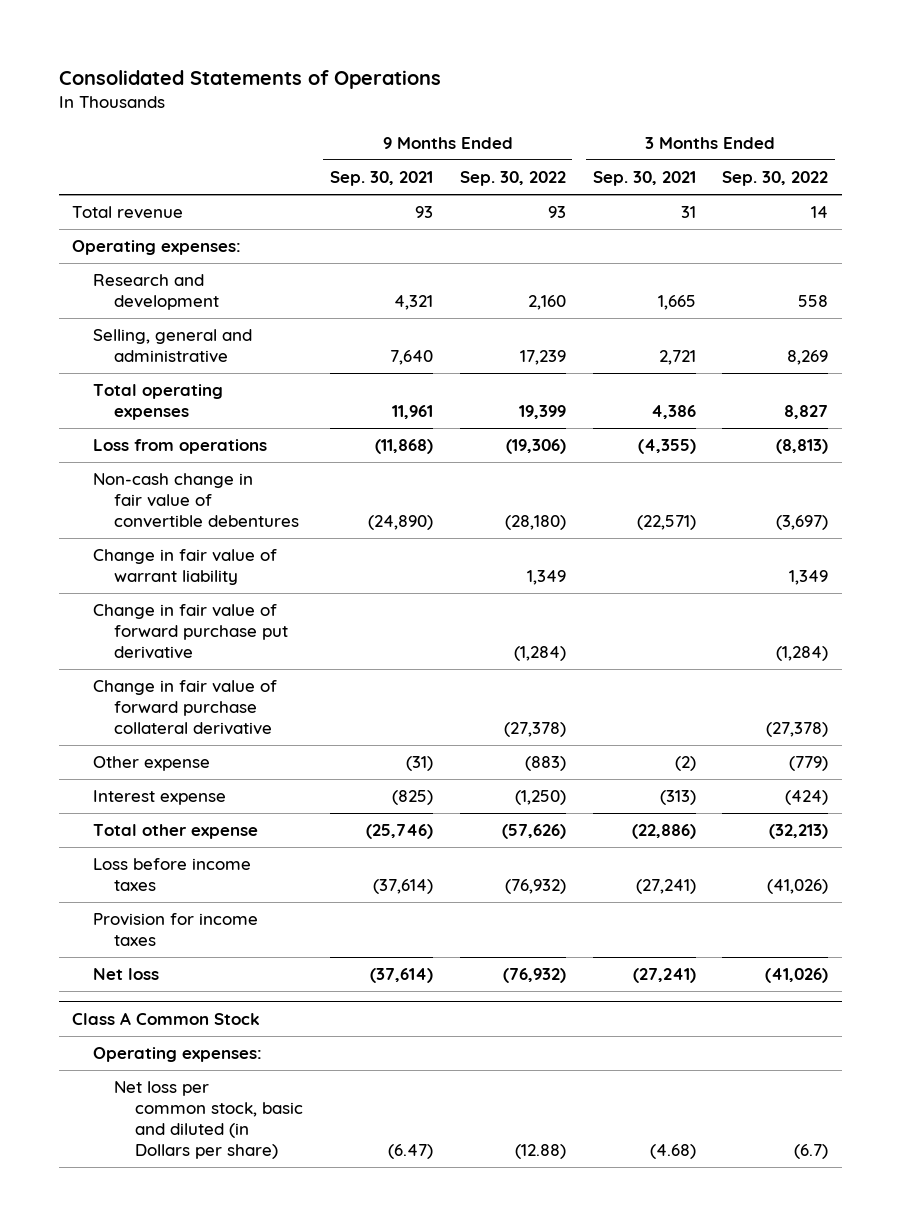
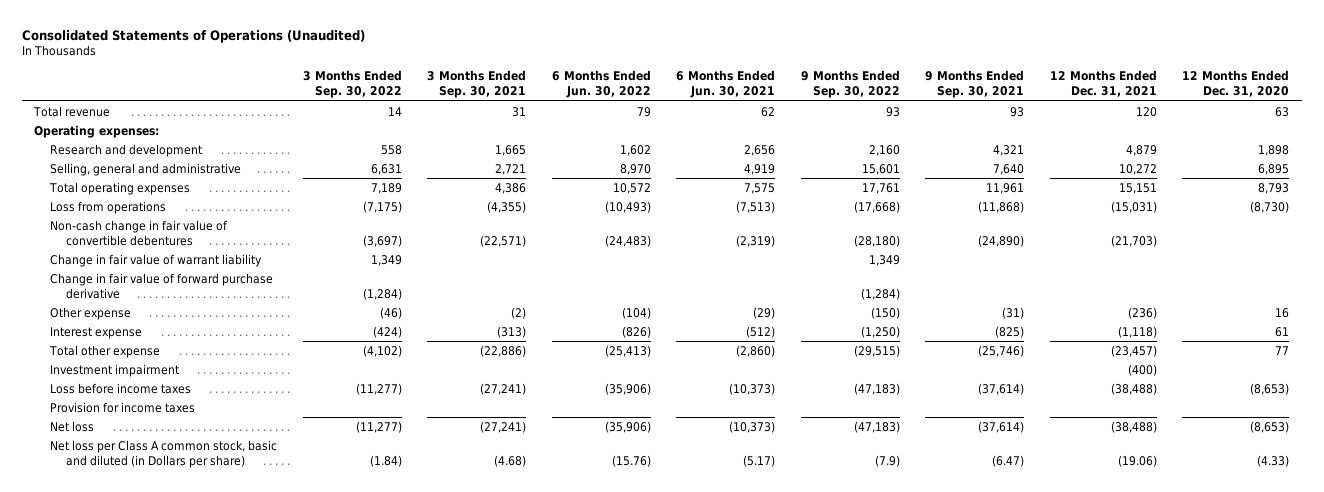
[58,70,441,90] Consolidated Statements of Operations -> [21,29,365,43] Consolidated Statements of Operations (Unaudited)
none -> [551,70,651,99] 6 Months Ended Jun. 30, 2022
none -> [676,70,776,99] 6 Months Ended Jun. 30, 2021
none -> [1049,70,1157,98] 12 Months Ended Dec. 31, 2021
none -> [1182,70,1290,98] 12 Months Ended Dec. 31, 2020
[519,350,566,366] 17,239 -> [861,163,900,175] 15,601
[787,350,829,366] 8,269 -> [370,163,402,175] 6,631
[518,405,566,420] 19,399 -> [861,182,900,194] 17,761
[784,405,829,420] 8,827 -> [370,182,402,194] 7,189
[505,439,566,455] (19,306) -> [853,200,900,213] (17,668)
[776,439,829,455] (8,813) -> [362,200,402,213] (7,175)
[92,680,277,735] Change in fair value of forward purchase collateral derivative -> none
[92,604,288,659] Change in fair value of forward purchase put derivative -> [49,272,273,299] Change in fair value of forward purchase derivative
[524,756,566,772] (883) -> [870,306,900,319] (150)
[789,756,829,772] (779) -> [379,306,402,319] (46)
[501,824,566,840] (57,626) -> [853,344,900,357] (29,515)
[769,824,829,840] (32,213) -> [362,344,402,357] (4,102)
none -> [49,363,179,377] Investment impairment
[504,879,566,895] (76,932) -> [853,382,900,395] (47,183)
[767,879,829,895] (41,026) -> [355,382,402,395] (11,277)
[71,1011,260,1025] Class A Common Stock -> none
[92,1047,262,1063] Operating expenses: -> none
[502,968,566,984] (76,932) -> [853,420,900,433] (47,183)
[765,968,829,984] (41,026) -> [355,420,402,433] (11,277)
[113,1081,303,1159] Net loss per common stock, basic and diluted (in Dollars per share) -> [49,439,277,468] Net loss per Class A common stock, basic and diluted (in Dollars per share)
[514,1143,566,1159] (12.88) -> [874,454,900,467] (7.9)
[794,1143,829,1159] (6.7) -> [369,454,402,467] (1.84)

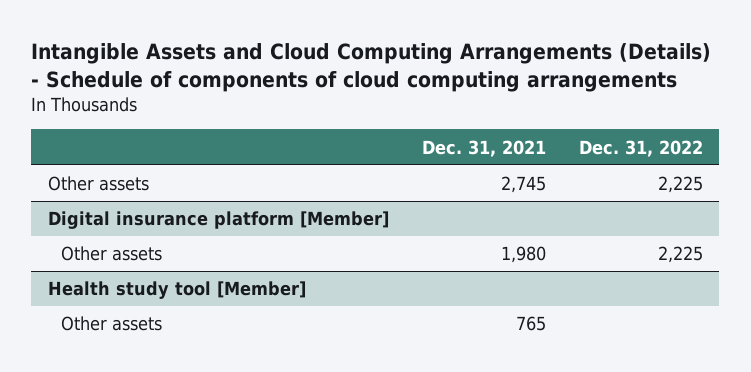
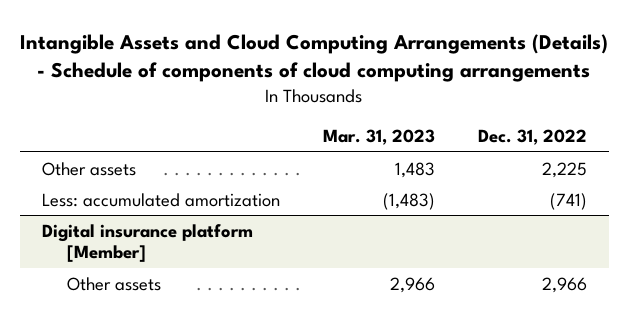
[421,139,546,157] Dec. 31, 2021 -> none
none -> [322,129,435,146] Mar. 31, 2023
none -> [41,192,280,207] Less: accumulated amortization
[47,281,306,300] Health study tool [Member] -> none
[60,316,162,332] Other assets -> none
[657,246,703,264] 2,225 -> [542,276,588,293] 2,966

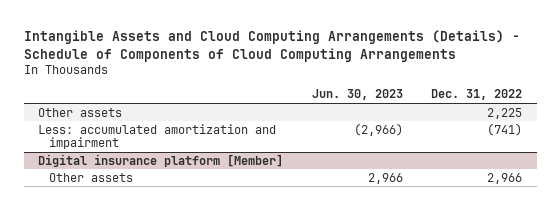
[20,33,609,83] Intangible Assets and Cloud Computing Arrangements (Details) - Schedule of components of cloud computing arrangements -> [23,30,520,62] Intangible Assets and Cloud Computing Arrangements (Details) - Schedule of Components of Cloud Computing Arrangements
[322,129,435,146] Mar. 31, 2023 -> none
none -> [311,89,403,101] Jun. 30, 2023
[41,192,280,207] Less: accumulated amortization -> [38,123,277,149] Less: accumulated amortization and impairment

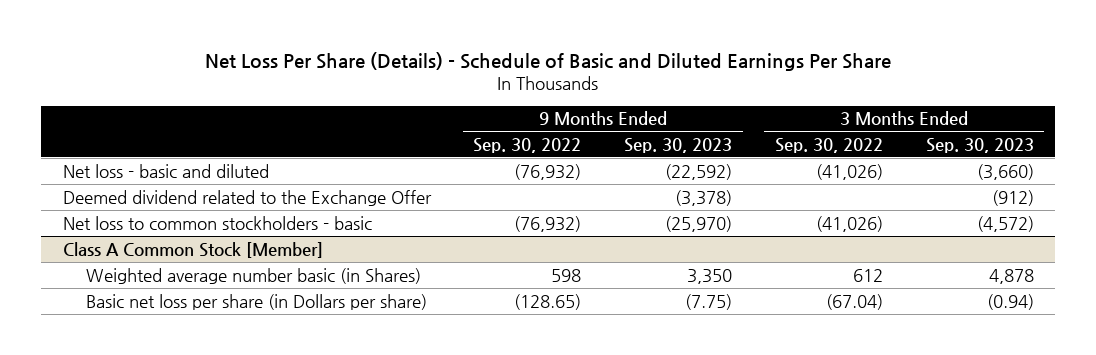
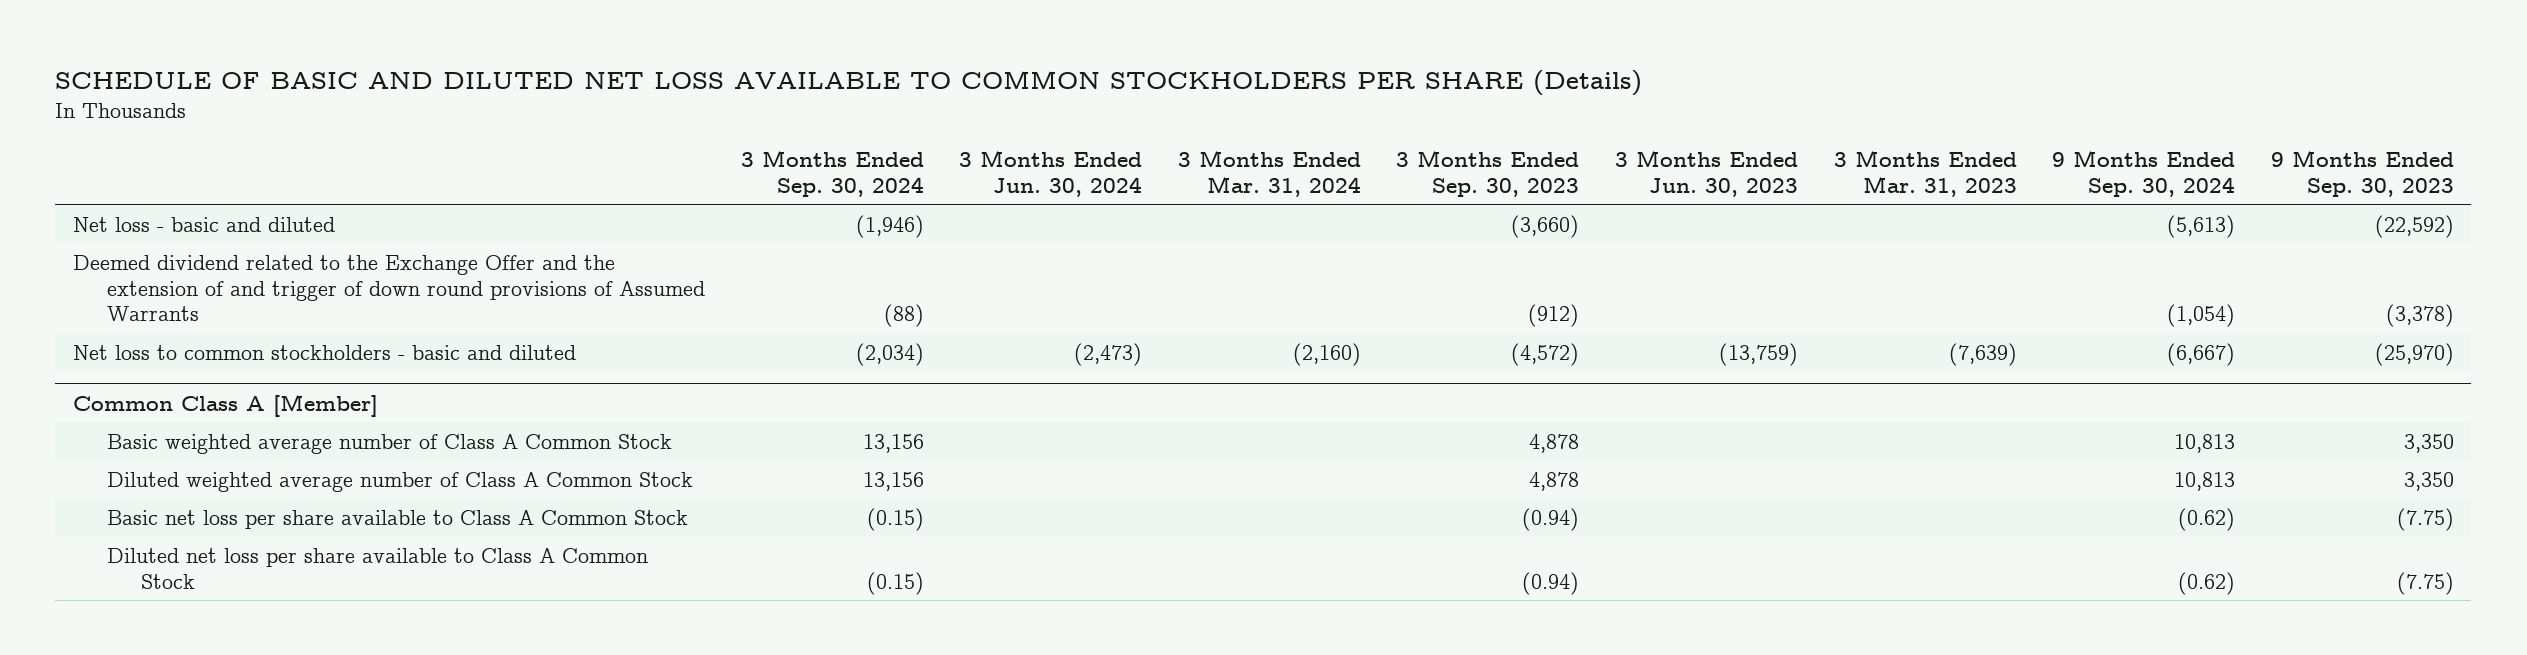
[205,51,892,71] Net Loss Per Share (Details) - Schedule of Basic and Diluted Earnings Per Share -> [55,70,1643,97] SCHEDULE OF BASIC AND DILUTED NET LOSS AVAILABLE TO COMMON STOCKHOLDERS PER SHARE (Details)
[473,137,582,153] Sep. 30, 2022 -> none
[774,137,883,153] Sep. 30, 2022 -> none
none -> [740,149,924,197] 3 Months Ended Sep. 30, 2024
none -> [959,149,1143,197] 3 Months Ended Jun. 30, 2024
none -> [1177,149,1361,197] 3 Months Ended Mar. 31, 2024
none -> [1614,149,1798,197] 3 Months Ended Jun. 30, 2023
none -> [1833,149,2017,197] 3 Months Ended Mar. 31, 2023
none -> [2052,149,2236,197] 9 Months Ended Sep. 30, 2024
[62,189,432,206] Deemed dividend related to the Exchange Offer -> [73,254,706,322] Deemed dividend related to the Exchange Offer and the extension of and trigger of down round provisions of Assumed Warrants
[62,215,372,230] Net loss to common stockholders - basic -> [73,344,577,360] Net loss to common stockholders - basic and diluted
[62,241,323,258] Class A Common Stock [Member] -> [73,393,379,417] Common Class A [Member]
[86,267,422,284] Weighted average number basic (in Shares) -> [107,433,673,454] Basic weighted average number of Class A Common Stock
none -> [107,471,694,492] Diluted weighted average number of Class A Common Stock
[86,293,428,310] Basic net loss per share (in Dollars per share) -> [107,509,689,529] Basic net loss per share available to Class A Common Stock
none -> [107,547,649,589] Diluted net loss per share available to Class A Common Stock

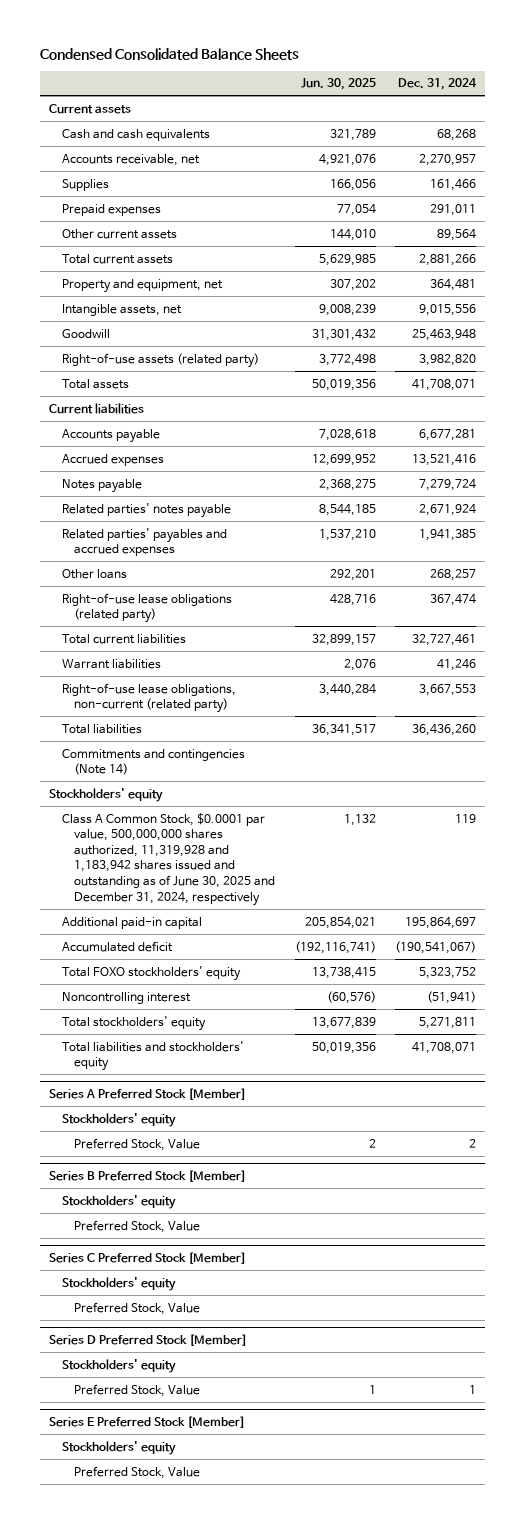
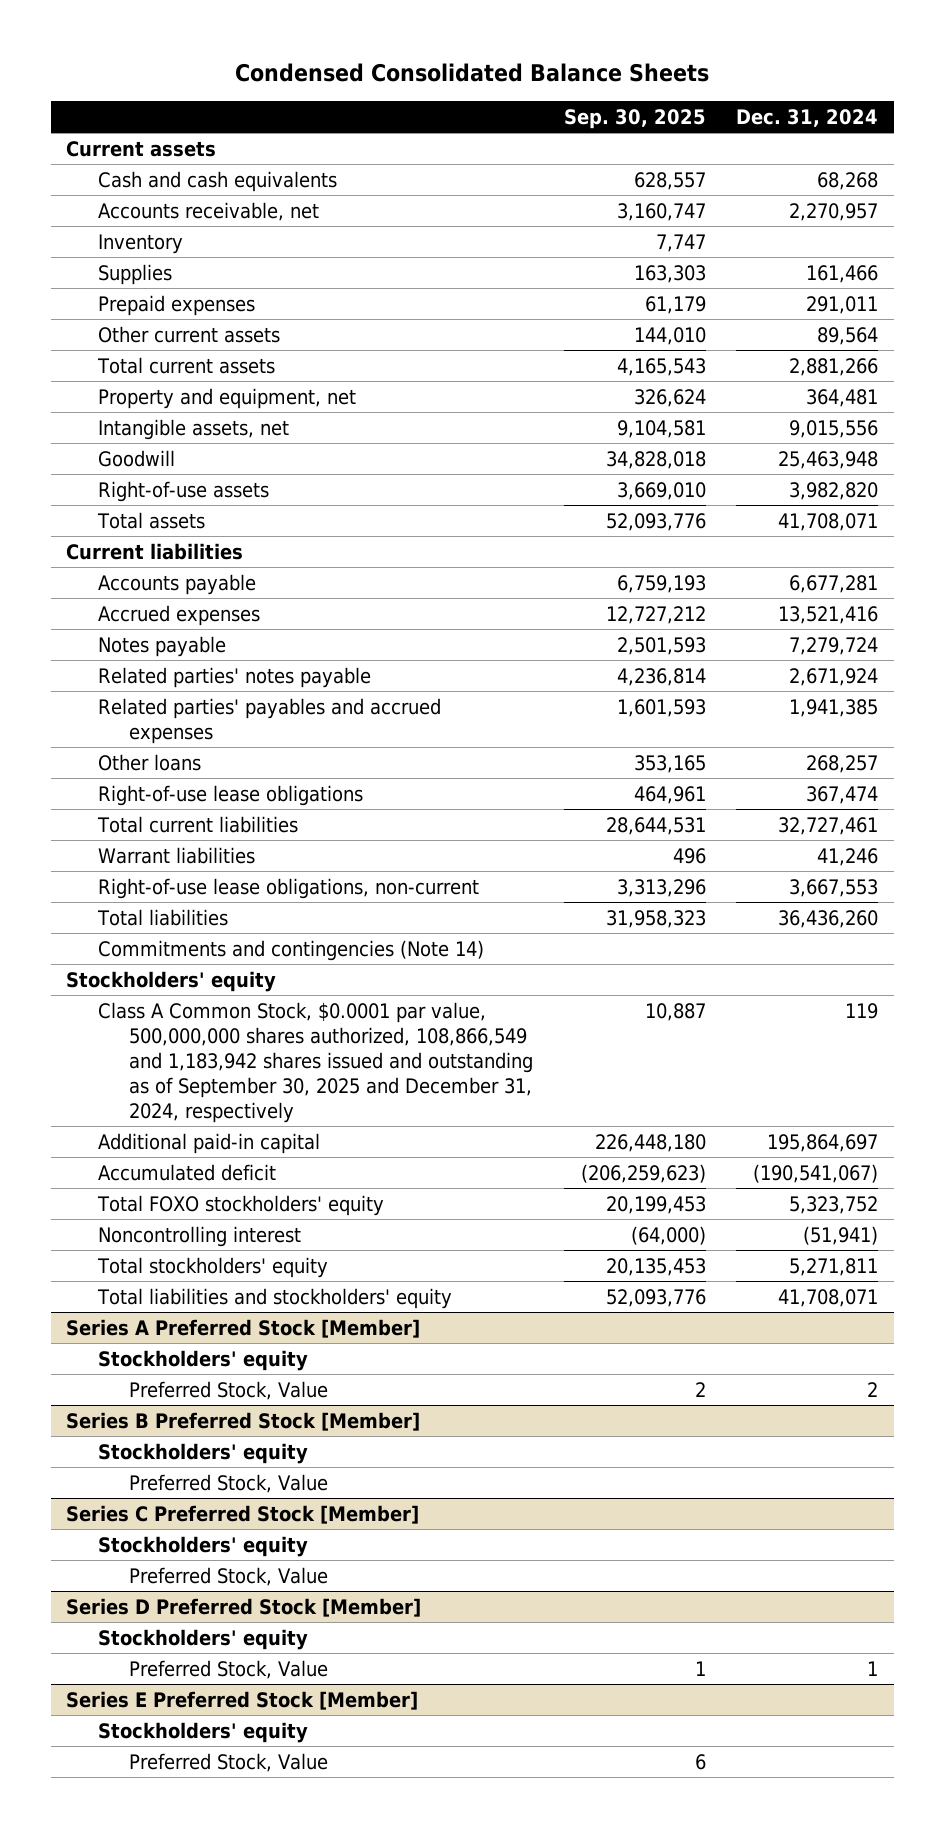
[300,78,376,91] Jun. 30, 2025 -> none
none -> [563,109,706,130] Sep. 30, 2025
none -> [97,233,183,254] Inventory
[61,352,259,368] Right-of-use assets (related party) -> [97,480,269,502] Right-of-use assets
[61,592,232,624] Right-of-use lease obligations (related party) -> [97,784,363,806] Right-of-use lease obligations
[61,682,236,714] Right-of-use lease obligations, non-current (related party) -> [97,877,479,899] Right-of-use lease obligations, non-current
[61,812,276,906] Class A Common Stock, $0.0001 par value, 500,000,000 shares authorized, 11,319,928 and 1,183,942 shares issued and outstanding as of June 30, 2025 and December 31, 2024, respectively -> [97,1001,534,1123] Class A Common Stock, $0.0001 par value, 500,000,000 shares authorized, 108,866,549 and 1,183,942 shares issued and outstanding as of September 30, 2025 and December 31, 2024, respectively

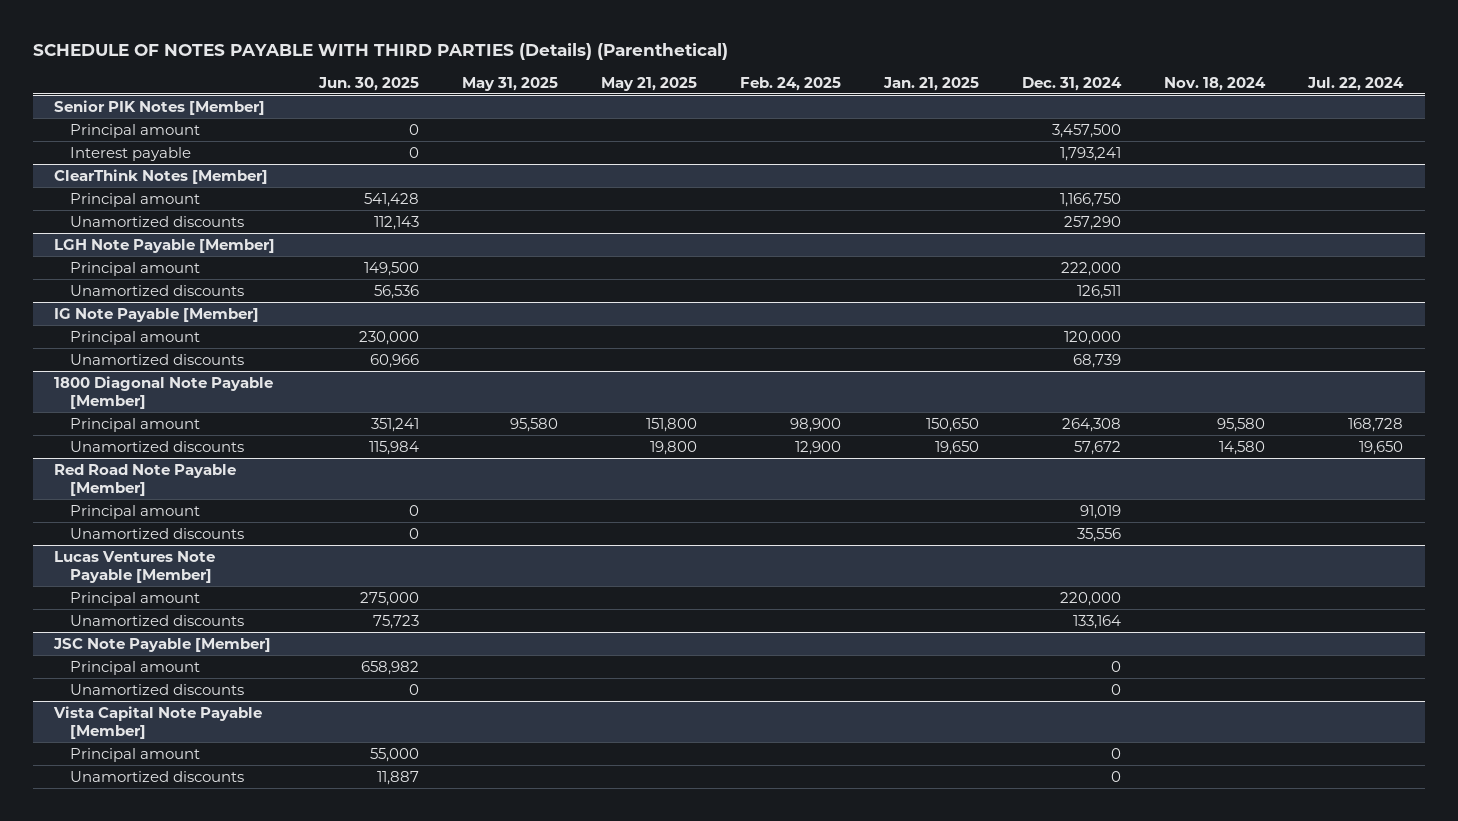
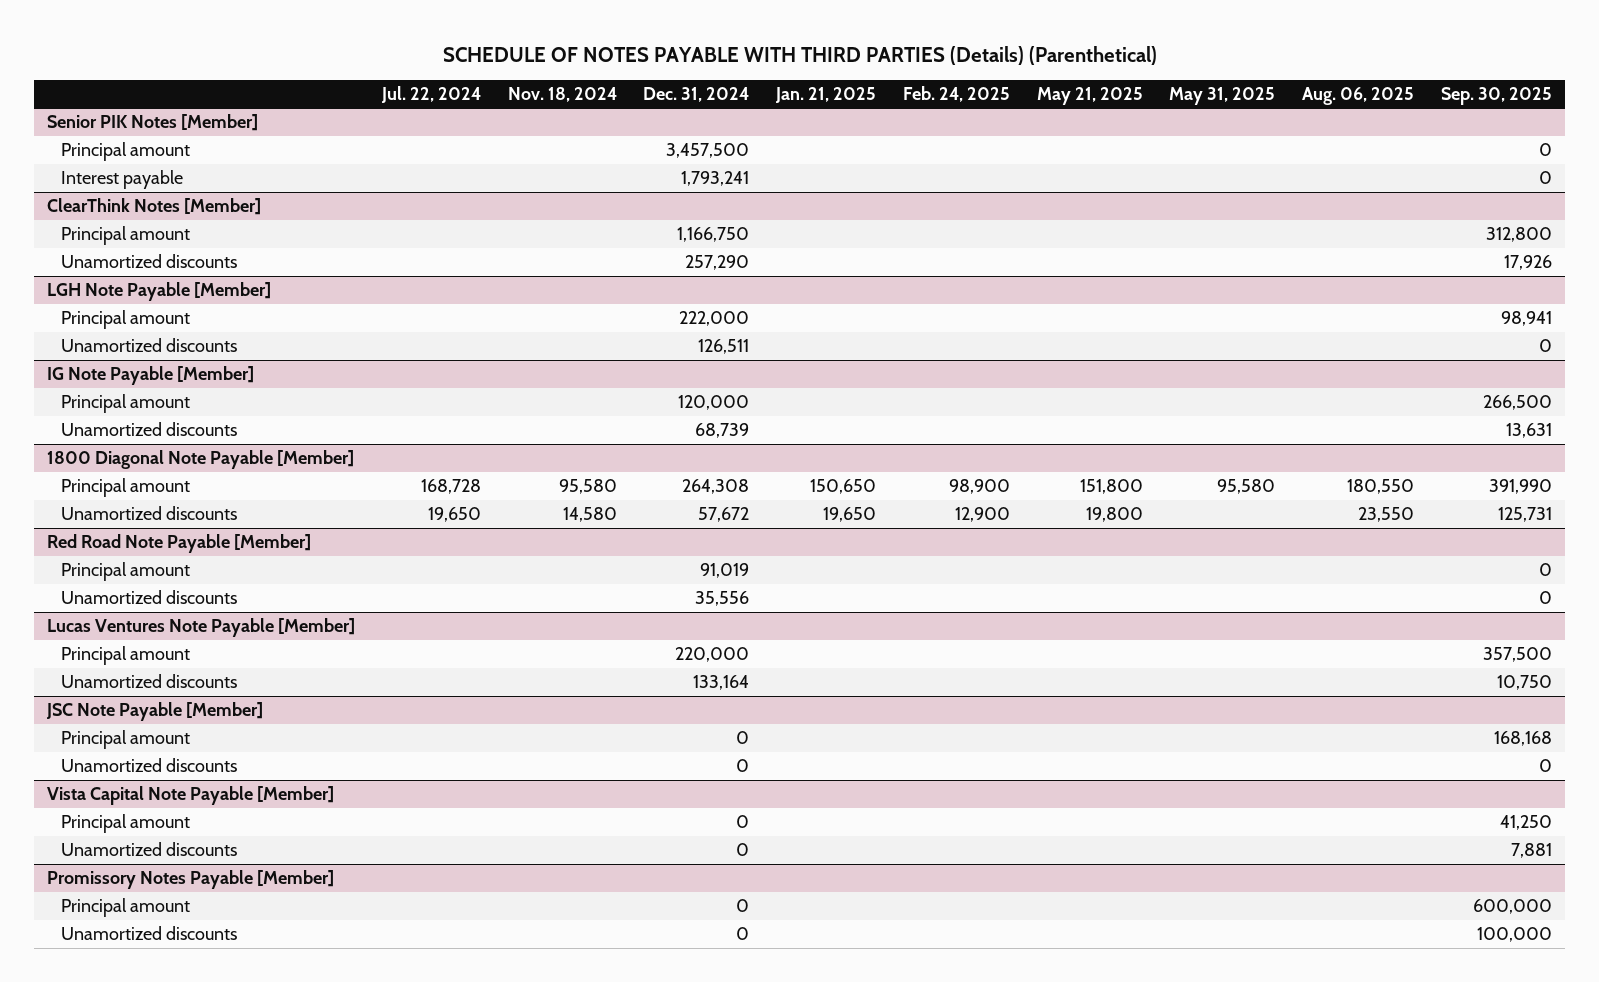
[317,76,419,91] Jun. 30, 2025 -> none
none -> [1301,86,1414,105] Aug. 06, 2025
none -> [1440,86,1552,105] Sep. 30, 2025
none -> [47,870,335,890] Promissory Notes Payable [Member]
none -> [60,898,190,918] Principal amount
none -> [60,926,237,941] Unamortized discounts

